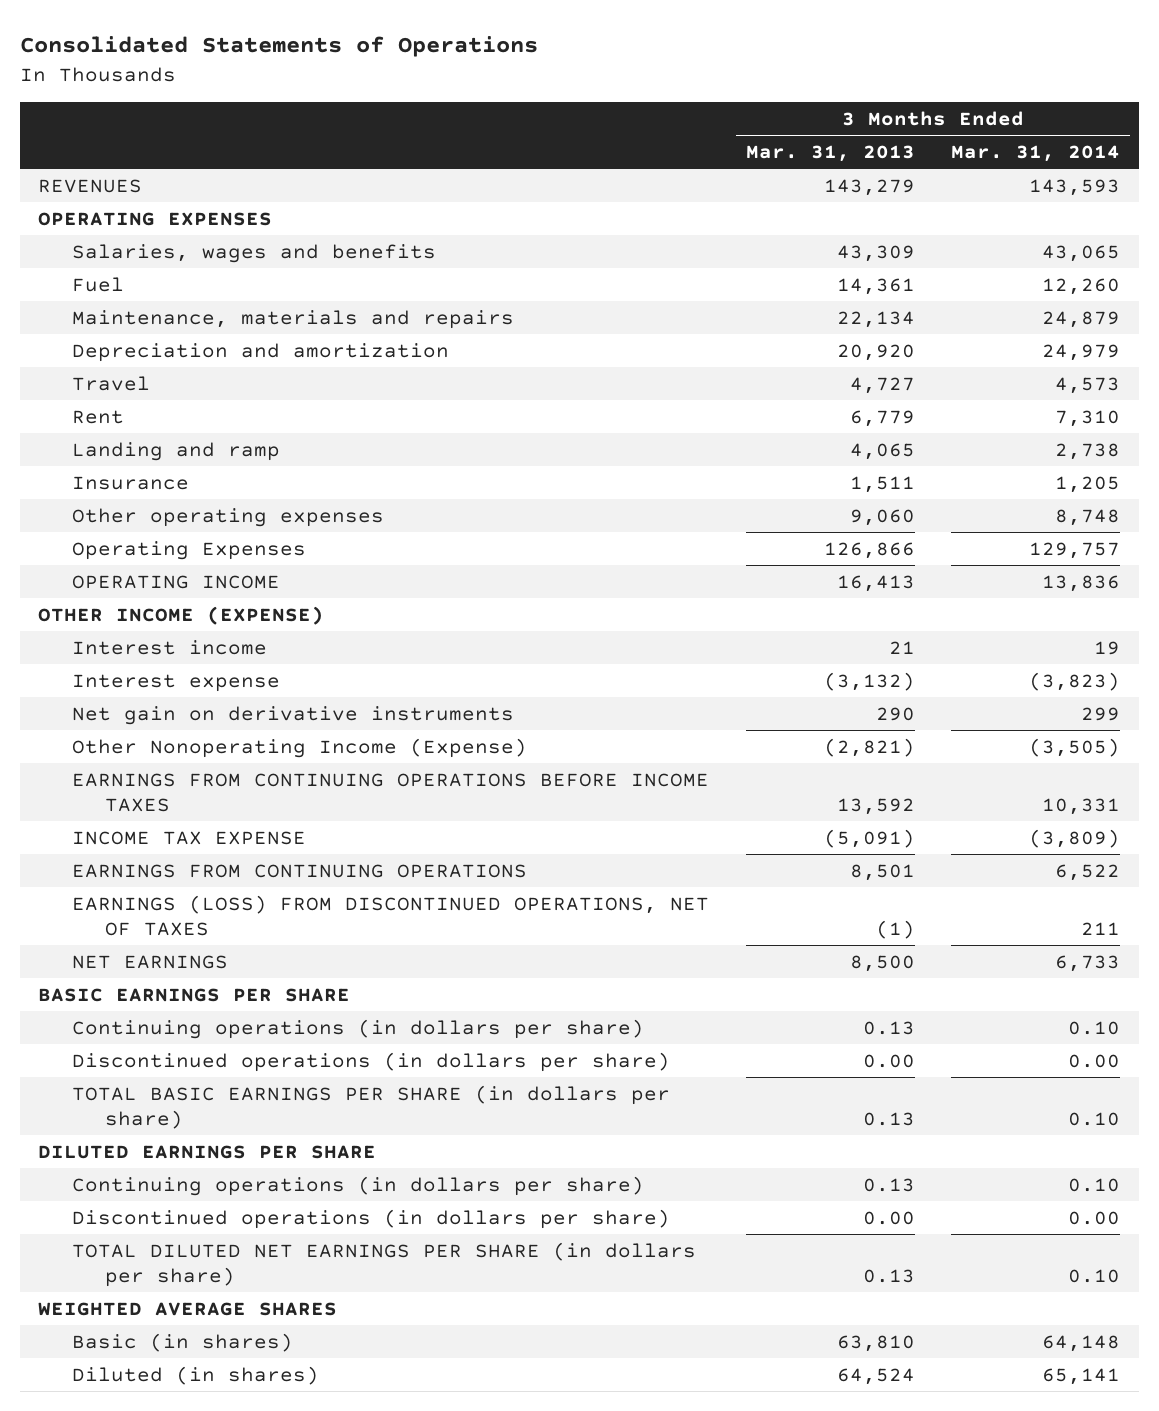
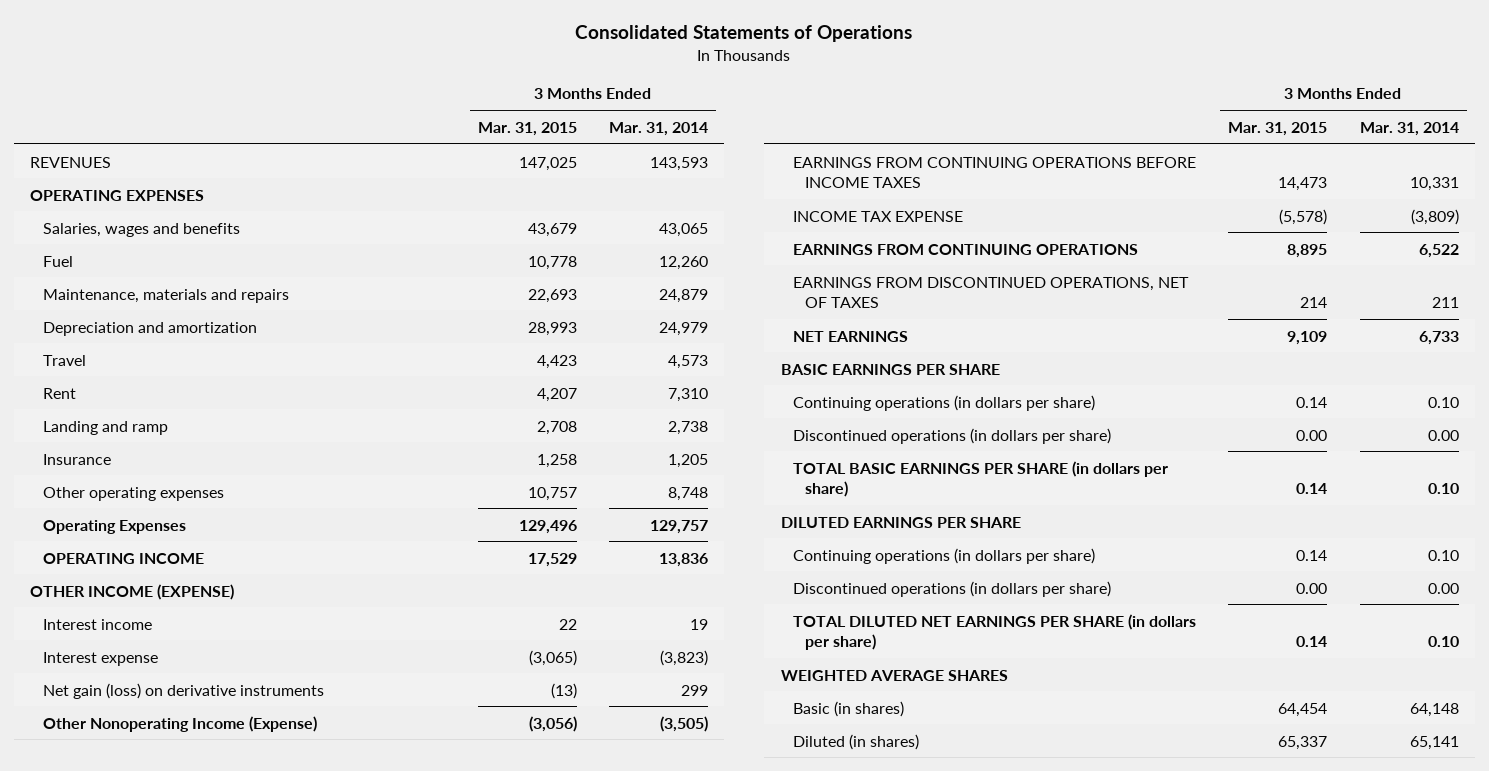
[745,144,915,162] Mar. 31, 2013 -> none
none -> [477,121,577,136] Mar. 31, 2015
[71,705,514,725] Net gain on derivative instruments -> [42,682,324,699] Net gain (loss) on derivative instruments
[71,894,709,936] EARNINGS (LOSS) FROM DISCONTINUED OPERATIONS, NET OF TAXES -> [792,276,1189,309] EARNINGS FROM DISCONTINUED OPERATIONS, NET OF TAXES

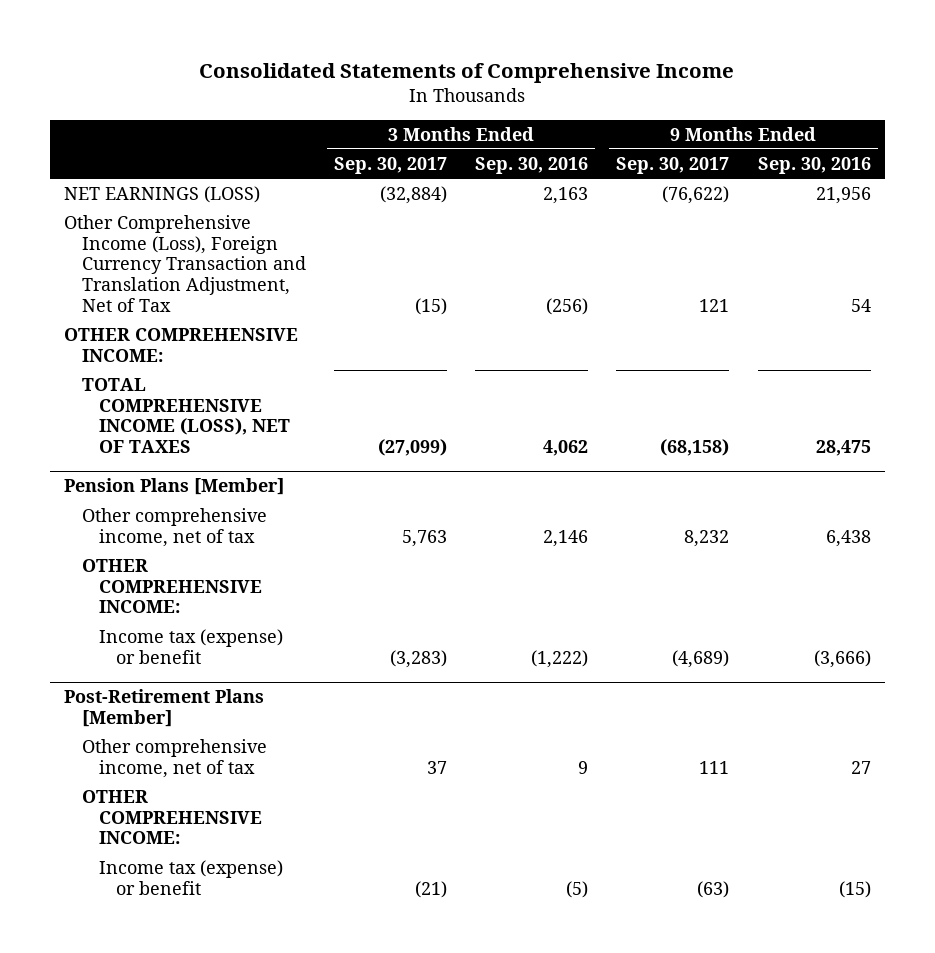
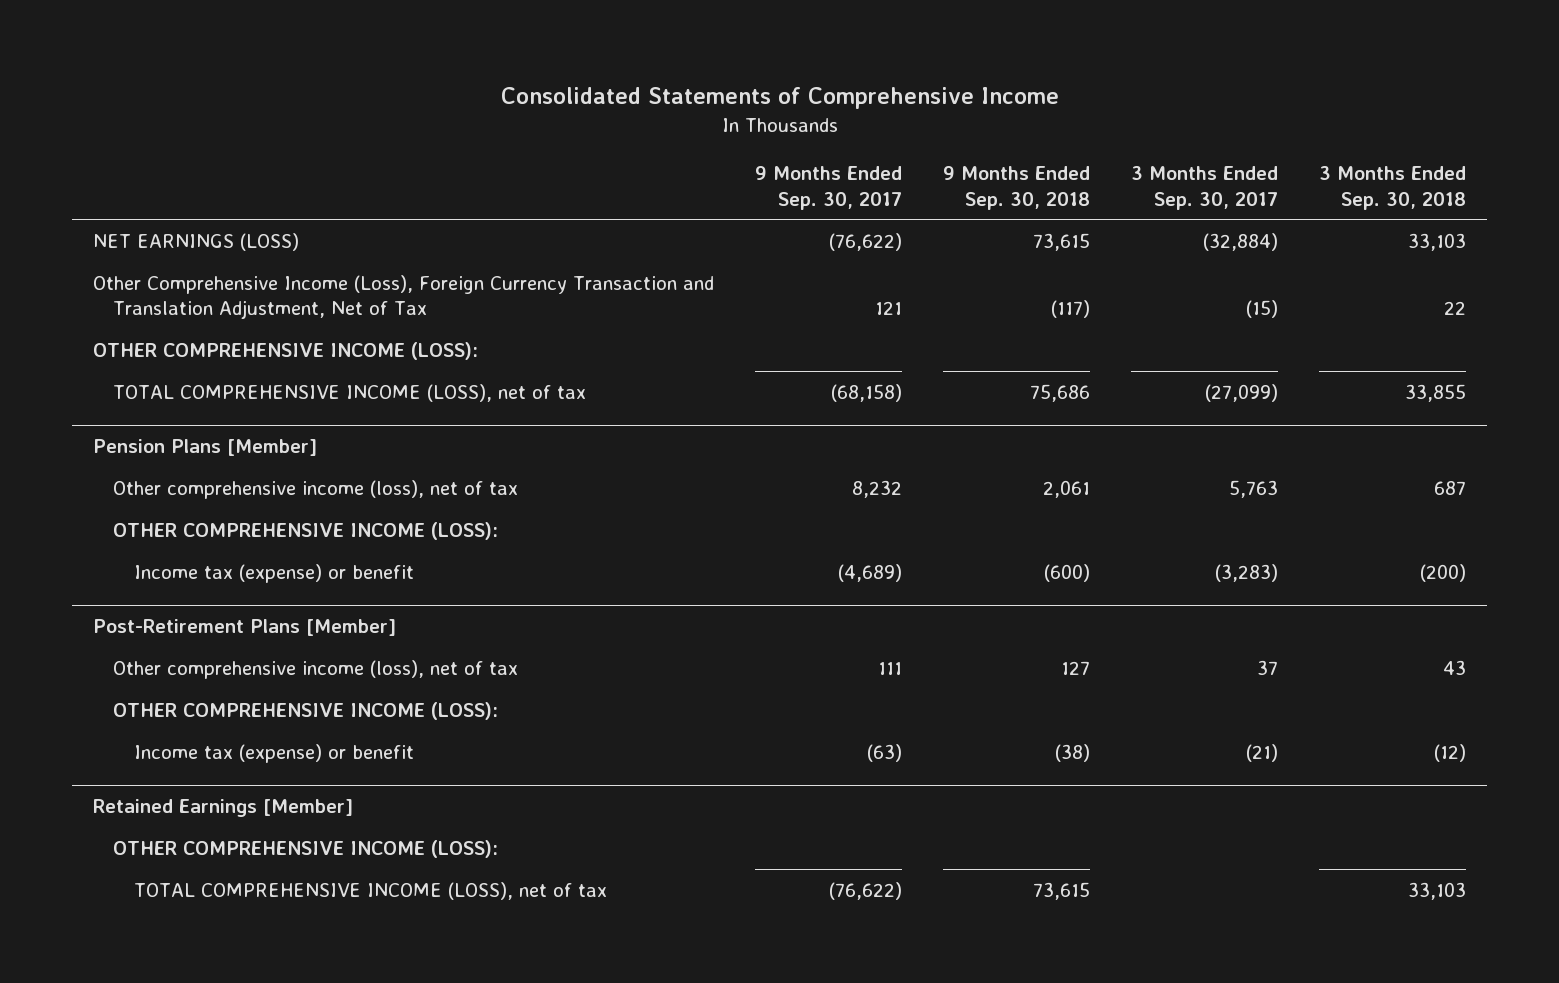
[475,156,589,174] Sep. 30, 2016 -> none
[757,156,871,174] Sep. 30, 2016 -> none
none -> [943,166,1091,210] 9 Months Ended Sep. 30, 2018
none -> [1319,166,1467,210] 3 Months Ended Sep. 30, 2018
[64,328,299,362] OTHER COMPREHENSIVE INCOME: -> [92,341,478,360] OTHER COMPREHENSIVE INCOME (LOSS):
[81,378,290,454] TOTAL COMPREHENSIVE INCOME (LOSS), NET OF TAXES -> [113,383,587,402] TOTAL COMPREHENSIVE INCOME (LOSS), net of tax
[81,508,267,547] Other comprehensive income, net of tax -> [113,479,519,499] Other comprehensive income (loss), net of tax
[81,559,262,614] OTHER COMPREHENSIVE INCOME: -> [113,521,499,540] OTHER COMPREHENSIVE INCOME (LOSS):
[81,739,267,778] Other comprehensive income, net of tax -> [113,659,519,679] Other comprehensive income (loss), net of tax
[81,790,262,845] OTHER COMPREHENSIVE INCOME: -> [113,701,499,720] OTHER COMPREHENSIVE INCOME (LOSS):
none -> [92,799,353,818] Retained Earnings [Member]
none -> [113,839,499,858] OTHER COMPREHENSIVE INCOME (LOSS):
none -> [133,881,607,900] TOTAL COMPREHENSIVE INCOME (LOSS), net of tax

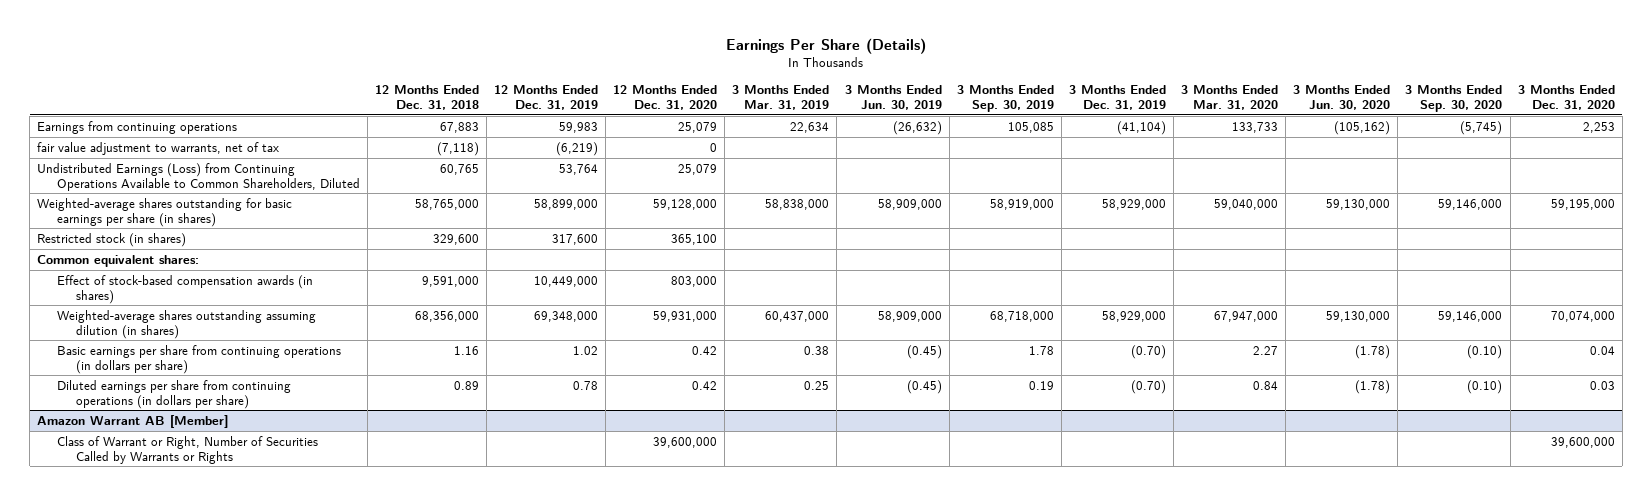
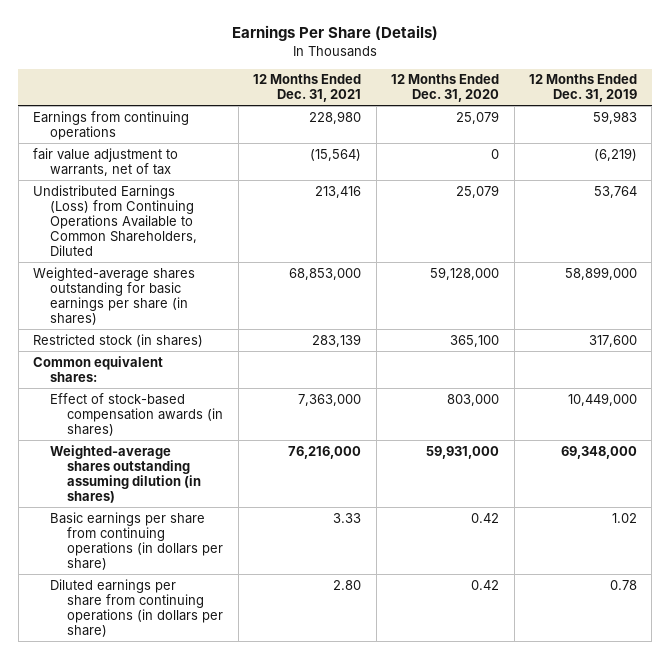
[374,85,479,110] 12 Months Ended Dec. 31, 2018 -> none
[732,85,830,110] 3 Months Ended Mar. 31, 2019 -> none
[844,85,942,110] 3 Months Ended Jun. 30, 2019 -> none
[956,85,1054,112] 3 Months Ended Sep. 30, 2019 -> none
[1068,85,1166,110] 3 Months Ended Dec. 31, 2019 -> none
[1181,85,1279,110] 3 Months Ended Mar. 31, 2020 -> none
[1293,85,1391,110] 3 Months Ended Jun. 30, 2020 -> none
[1405,85,1503,112] 3 Months Ended Sep. 30, 2020 -> none
[1517,85,1615,110] 3 Months Ended Dec. 31, 2020 -> none
none -> [253,74,362,103] 12 Months Ended Dec. 31, 2021
[37,414,229,428] Amazon Warrant AB [Member] -> none
[56,435,318,464] Class of Warrant or Right, Number of Securities Called by Warrants or Rights -> none

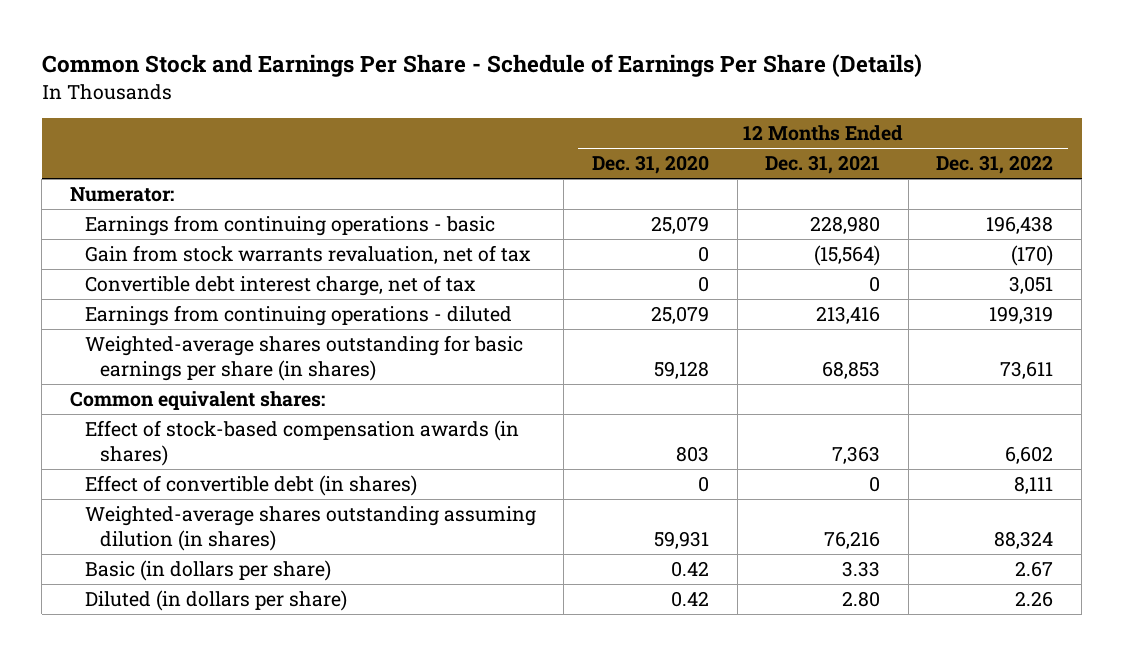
[232,25,439,42] Earnings Per Share (Details) -> [41,54,922,78] Common Stock and Earnings Per Share - Schedule of Earnings Per Share (Details)
[529,74,638,103] 12 Months Ended Dec. 31, 2019 -> none
none -> [936,155,1054,175] Dec. 31, 2022
[33,333,204,347] Restricted stock (in shares) -> none
none -> [69,187,174,203] Numerator:
[33,110,190,140] Earnings from continuing operations -> [84,215,495,237] Earnings from continuing operations - basic
[33,147,179,176] fair value adjustment to warrants, net of tax -> [84,245,531,265] Gain from stock warrants revaluation, net of tax
none -> [84,275,476,297] Convertible debt interest charge, net of tax
[33,184,198,256] Undistributed Earnings (Loss) from Continuing Operations Available to Common Shareholders, Diluted -> [84,305,512,327] Earnings from continuing operations - diluted
[289,267,362,280] 68,853,000 -> [822,360,881,379] 68,853
[430,266,500,280] 59,128,000 -> [653,360,709,379] 59,128
[298,393,362,406] 7,363,000 -> [832,445,881,464] 7,363
[447,393,500,406] 803,000 -> [675,445,709,462] 803
none -> [84,475,417,497] Effect of convertible debt (in shares)
[288,445,362,459] 76,216,000 -> [824,530,881,549] 76,216
[426,445,500,459] 59,931,000 -> [653,530,709,549] 59,931
[50,511,224,570] Basic earnings per share from continuing operations (in dollars per share) -> [84,560,331,582] Basic (in dollars per share)
[50,578,224,637] Diluted earnings per share from continuing operations (in dollars per share) -> [84,590,347,612] Diluted (in dollars per share)

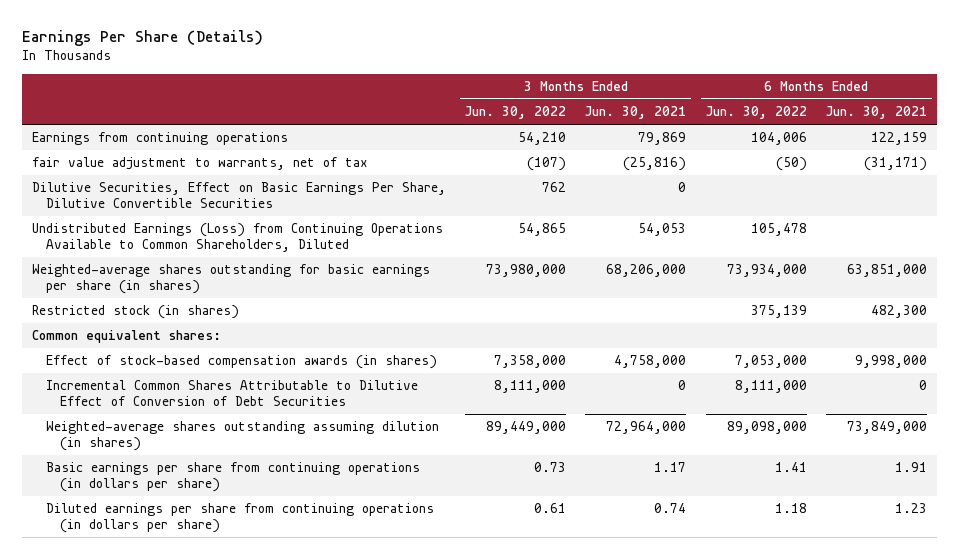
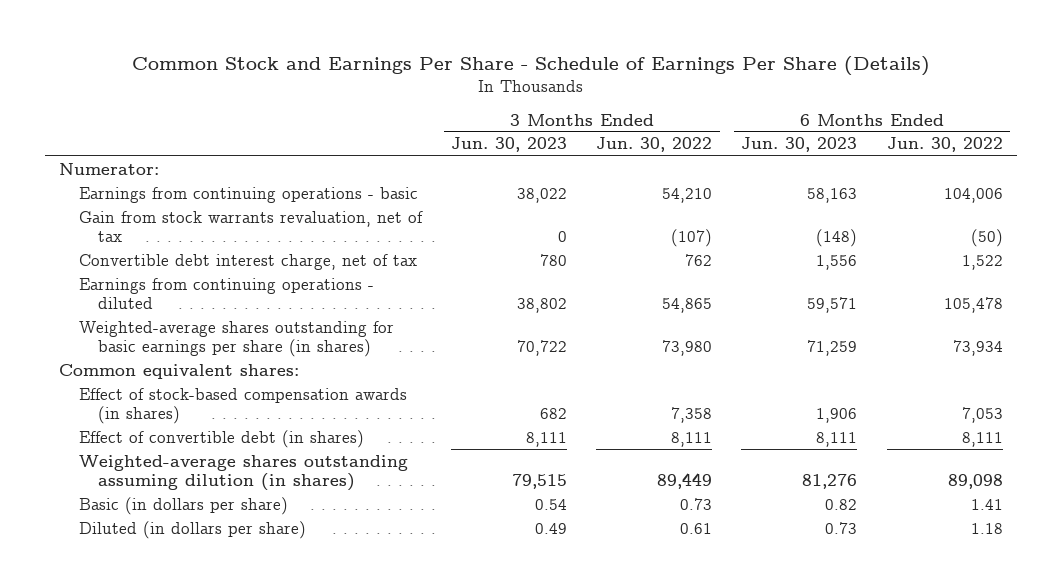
[21,30,263,47] Earnings Per Share (Details) -> [131,55,930,76] Common Stock and Earnings Per Share - Schedule of Earnings Per Share (Details)
[585,106,687,120] Jun. 30, 2021 -> none
[826,106,928,120] Jun. 30, 2021 -> none
none -> [451,137,568,153] Jun. 30, 2023
none -> [741,137,858,153] Jun. 30, 2023
[31,182,446,209] Dilutive Securities, Effect on Basic Earnings Per Share, Dilutive Convertible Securities -> none
[31,305,239,320] Restricted stock (in shares) -> none
none -> [59,162,160,175] Numerator:
[31,132,288,146] Earnings from continuing operations -> [78,186,418,203] Earnings from continuing operations - basic
[31,157,368,171] fair value adjustment to warrants, net of tax -> [78,210,423,242] Gain from stock warrants revaluation, net of tax
none -> [78,253,417,270] Convertible debt interest charge, net of tax
[31,223,443,253] Undistributed Earnings (Loss) from Continuing Operations Available to Common Shareholders, Diluted -> [78,277,374,309] Earnings from continuing operations - diluted
[485,264,566,278] 73,980,000 -> [662,339,713,356] 73,980
[726,264,807,278] 73,934,000 -> [952,339,1003,356] 73,934
[493,355,566,369] 7,358,000 -> [671,406,713,423] 7,358
[734,355,807,369] 7,053,000 -> [961,406,1003,423] 7,053
[45,380,418,407] Incremental Common Shares Attributable to Dilutive Effect of Conversion of Debt Securities -> [78,429,364,448] Effect of convertible debt (in shares)
[493,380,566,394] 8,111,000 -> [671,431,713,447] 8,111
[734,380,807,394] 8,111,000 -> [961,431,1003,447] 8,111
[485,421,566,435] 89,449,000 -> [657,472,713,489] 89,449
[726,421,807,435] 89,098,000 -> [947,473,1003,489] 89,098
[45,462,420,493] Basic earnings per share from continuing operations (in dollars per share) -> [78,496,288,515] Basic (in dollars per share)
[45,503,434,534] Diluted earnings per share from continuing operations (in dollars per share) -> [78,520,306,539] Diluted (in dollars per share)

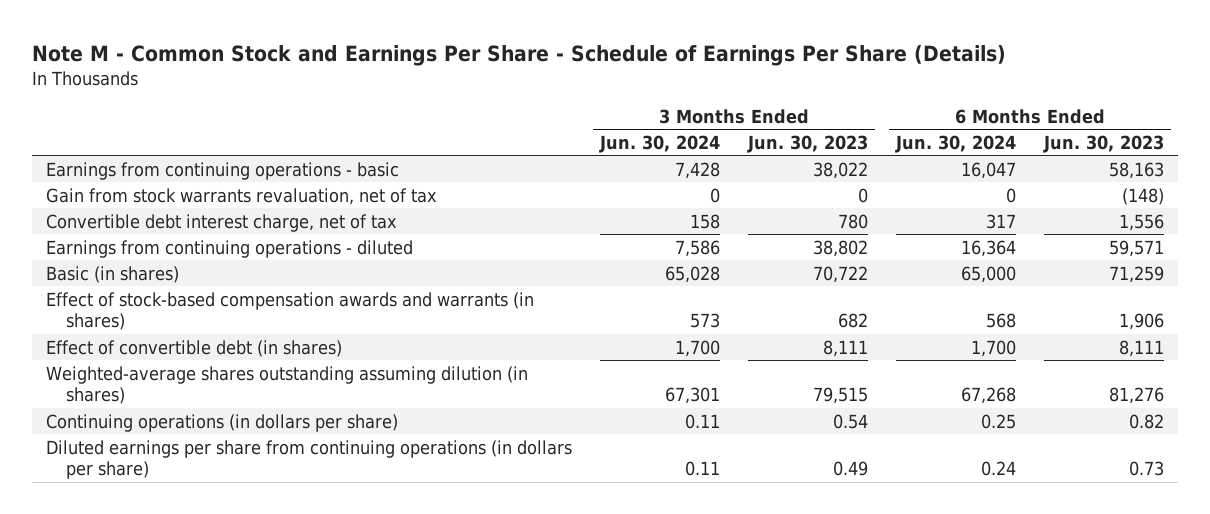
[131,55,930,76] Common Stock and Earnings Per Share - Schedule of Earnings Per Share (Details) -> [32,44,1007,66] Note M - Common Stock and Earnings Per Share - Schedule of Earnings Per Share (Details)
[596,137,713,153] Jun. 30, 2022 -> none
[886,137,1003,153] Jun. 30, 2022 -> none
none -> [599,134,721,153] Jun. 30, 2024
none -> [895,134,1017,153] Jun. 30, 2024
[59,162,160,175] Numerator: -> none
[59,363,300,379] Common equivalent shares: -> none
[78,320,394,357] Weighted-average shares outstanding for basic earnings per share (in shares) -> [46,265,180,283] Basic (in shares)
[78,387,407,424] Effect of stock-based compensation awards (in shares) -> [46,291,535,331] Effect of stock-based compensation awards and warrants (in shares)
[78,496,288,515] Basic (in dollars per share) -> [46,413,399,432] Continuing operations (in dollars per share)
[78,520,306,539] Diluted (in dollars per share) -> [46,439,573,480] Diluted earnings per share from continuing operations (in dollars per share)

